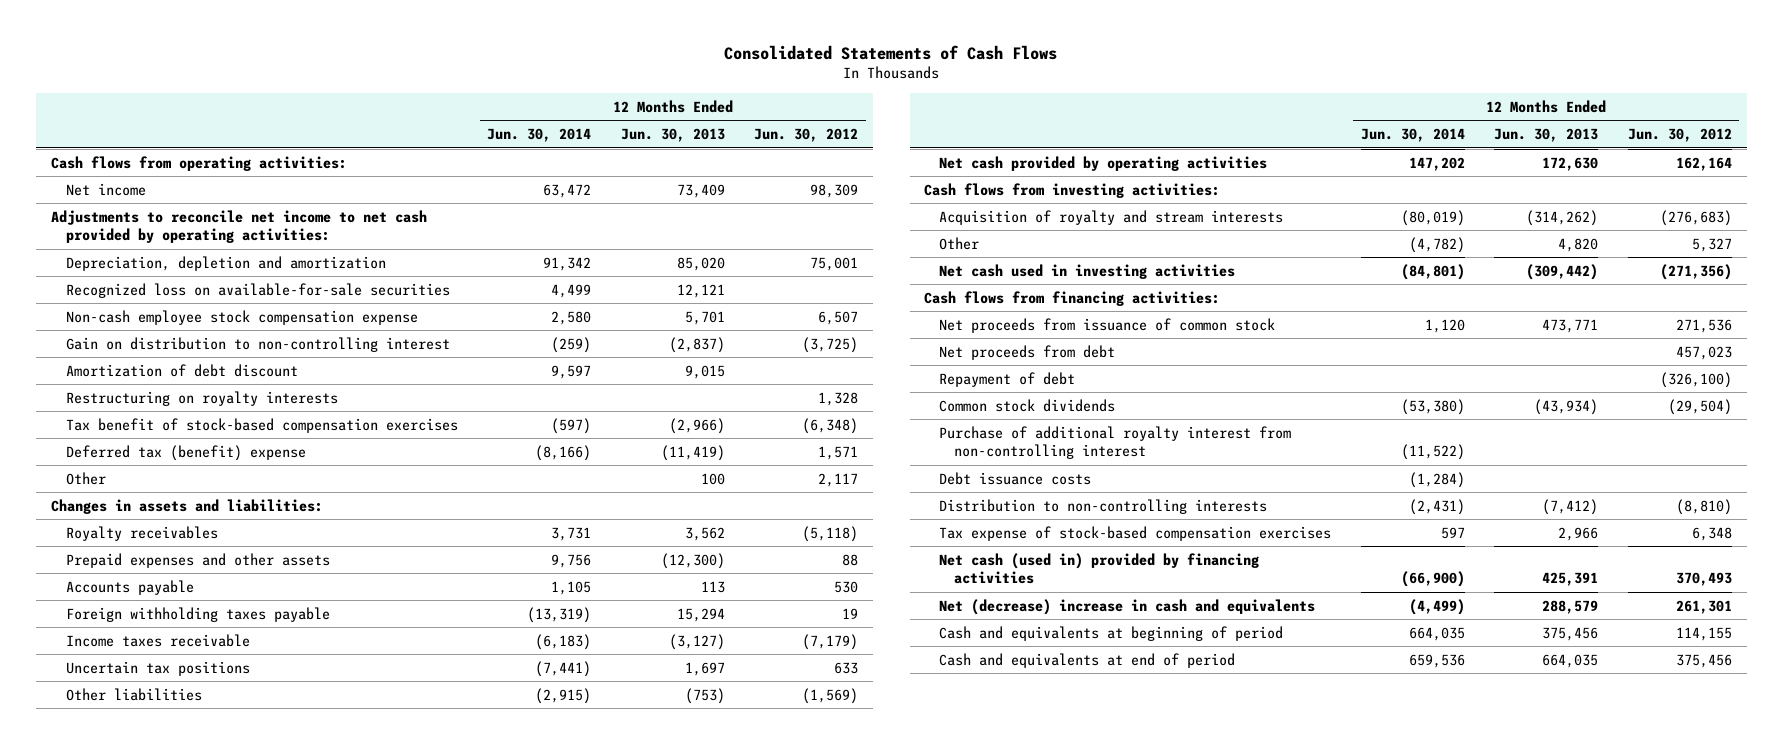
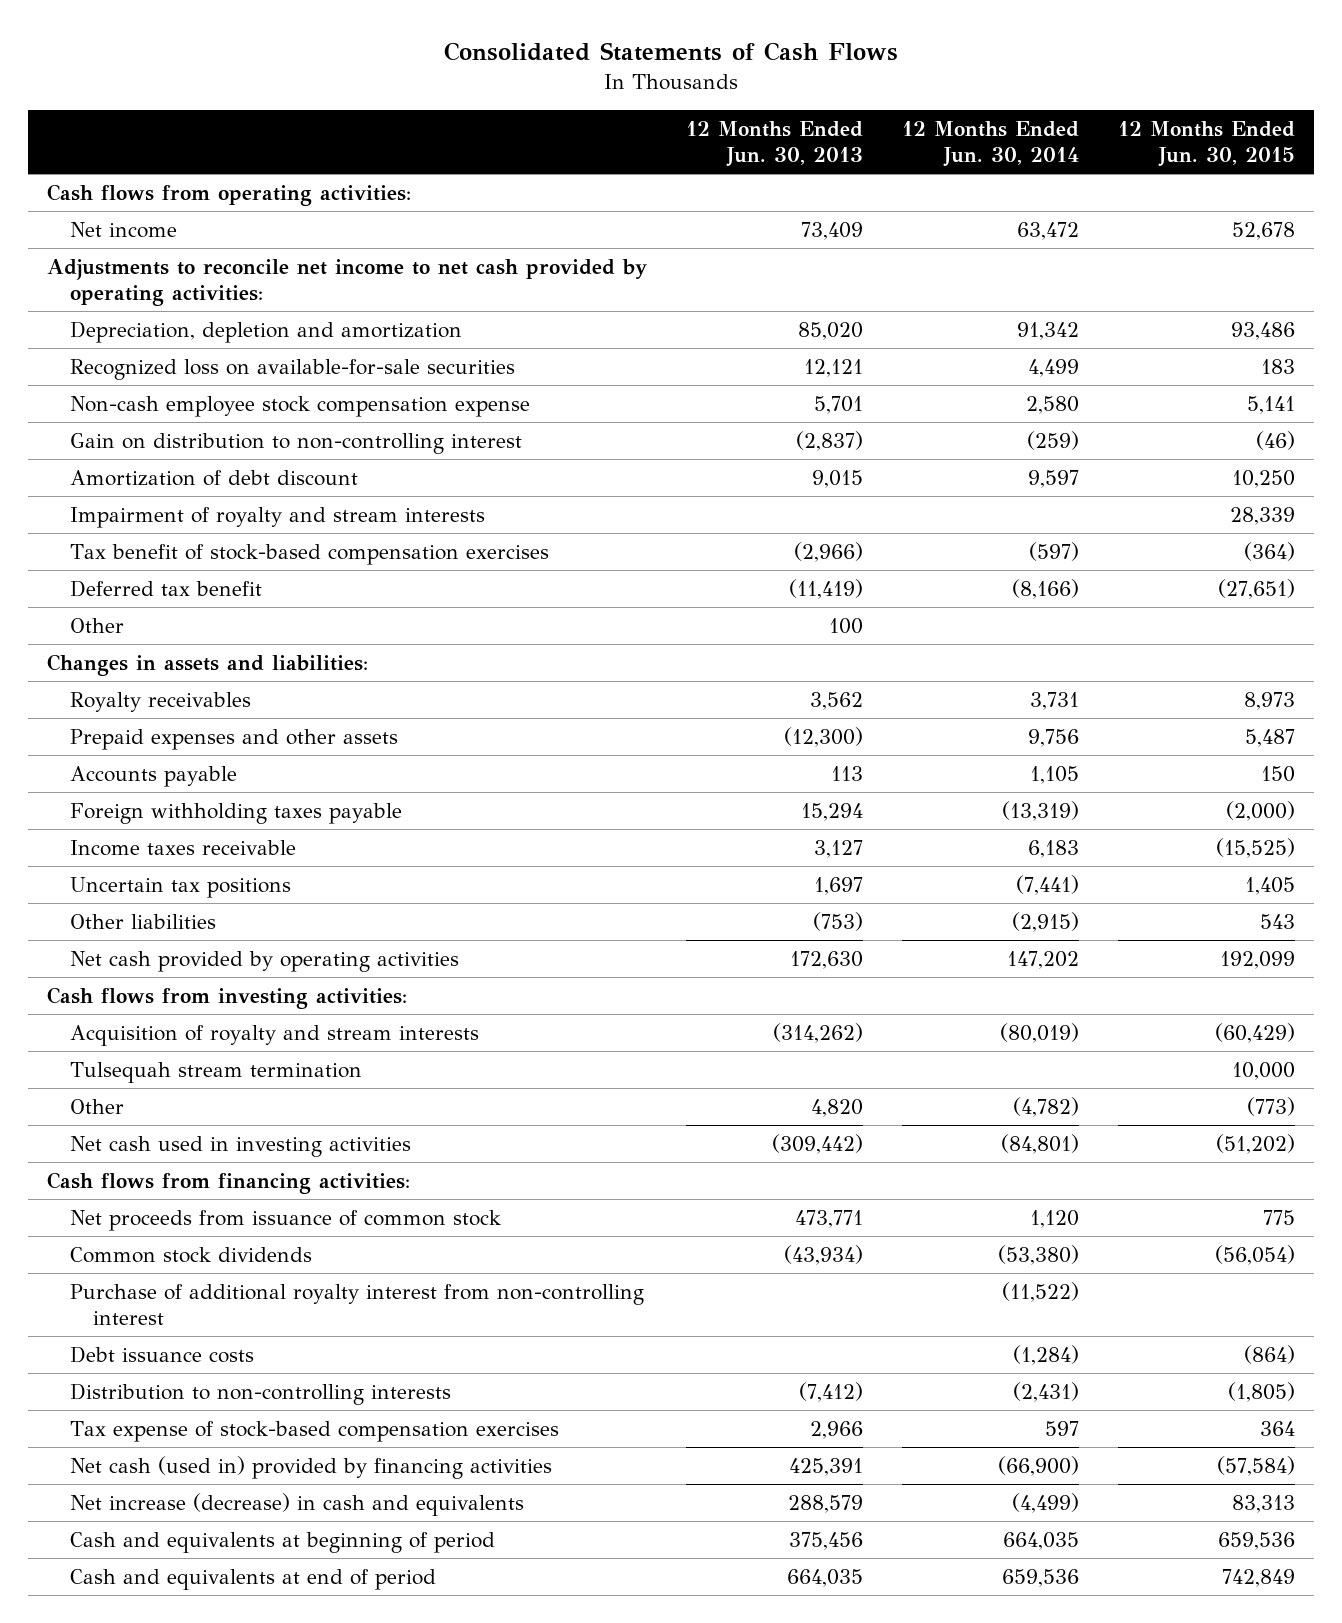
[754,127,859,142] Jun. 30, 2012 -> none
none -> [1117,120,1295,168] 12 Months Ended Jun. 30, 2015
[65,390,338,406] Restructuring on royalty interests -> none
none -> [69,506,485,528] Impairment of royalty and stream interests
[65,444,306,461] Deferred tax (benefit) expense -> [69,579,262,597] Deferred tax benefit
[535,633,592,650] (6,183) -> [1028,839,1080,858] 6,183
[668,633,725,650] (3,127) -> [814,839,864,858] 3,127
none -> [69,1061,362,1083] Tulsequah stream termination
[939,344,1116,360] Net proceeds from debt -> none
[939,371,1076,387] Repayment of debt -> none
[939,598,1316,615] Net (decrease) increase in cash and equivalents -> [69,1492,524,1516] Net increase (decrease) in cash and equivalents

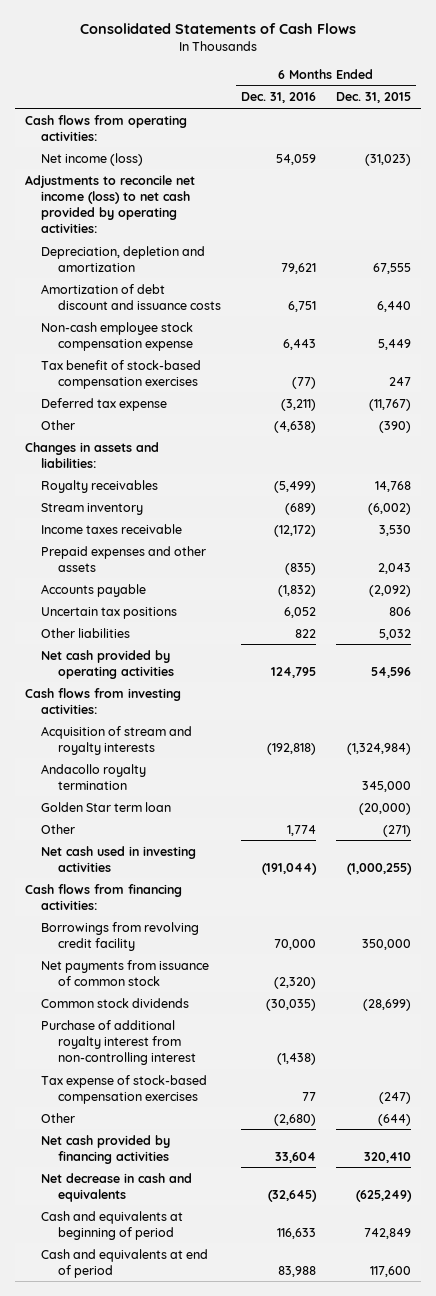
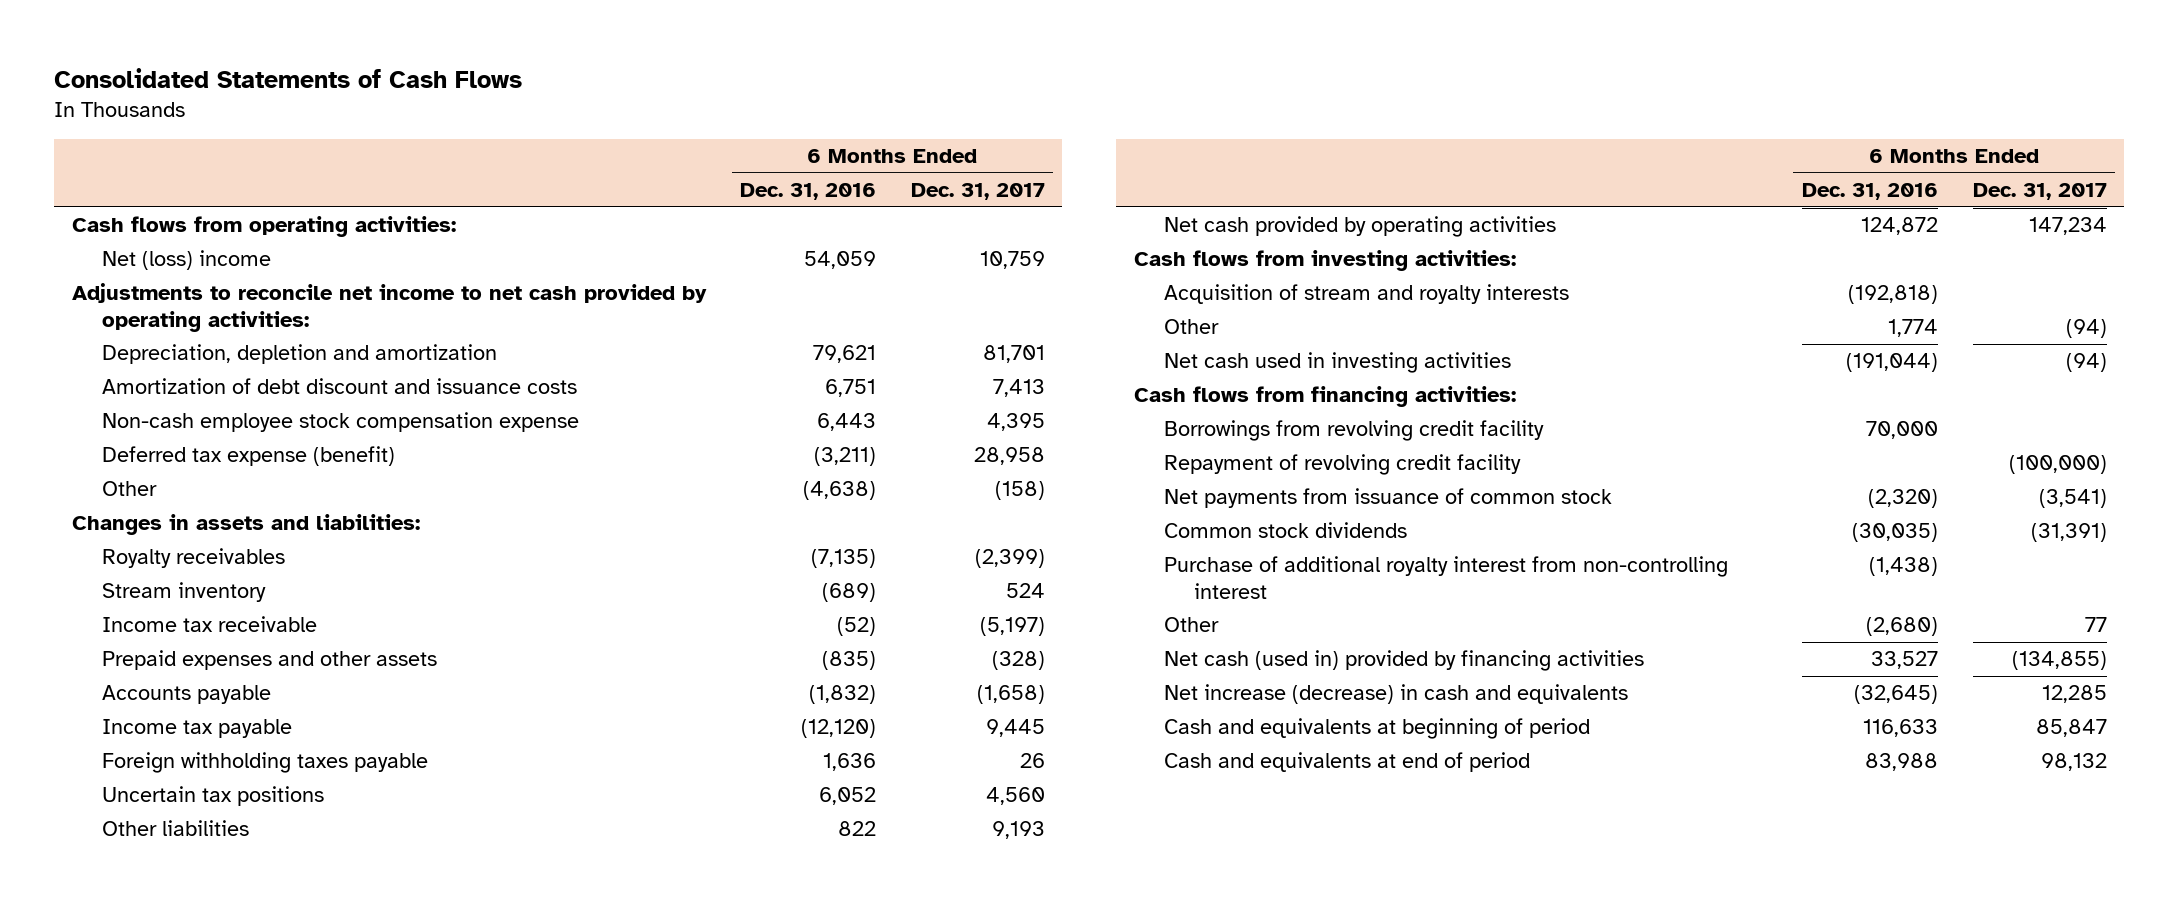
[335,92,411,104] Dec. 31, 2015 -> none
none -> [910,183,1045,201] Dec. 31, 2017
[41,152,144,166] Net income (loss) -> [101,250,271,271] Net (loss) income
[24,174,195,234] Adjustments to reconcile net income (loss) to net cash provided by operating activities: -> [71,283,707,332] Adjustments to reconcile net income to net cash provided by operating activities:
[41,359,202,389] Tax benefit of stock-based compensation exercises -> none
[41,397,168,411] Deferred tax expense -> [101,446,395,467] Deferred tax expense (benefit)
[273,480,316,493] (5,499) -> [811,549,877,569] (7,135)
[41,523,183,534] Income taxes receivable -> [101,616,317,633] Income tax receivable
[273,524,316,537] (12,172) -> [837,617,877,637] (52)
none -> [101,719,292,739] Income tax payable
none -> [101,752,428,774] Foreign withholding taxes payable
[270,666,316,678] 124,795 -> [1861,217,1939,236] 124,872
[41,763,147,790] Andacollo royalty termination -> none
[41,801,172,812] Golden Star term loan -> none
none -> [1163,454,1521,476] Repayment of revolving credit facility
[41,1074,208,1104] Tax expense of stock-based compensation exercises -> none
[41,1134,171,1164] Net cash provided by financing activities -> [1163,650,1644,672] Net cash (used in) provided by financing activities
[274,1151,316,1163] 33,604 -> [1871,651,1939,670] 33,527
[41,1172,193,1202] Net decrease in cash and equivalents -> [1163,684,1628,705] Net increase (decrease) in cash and equivalents

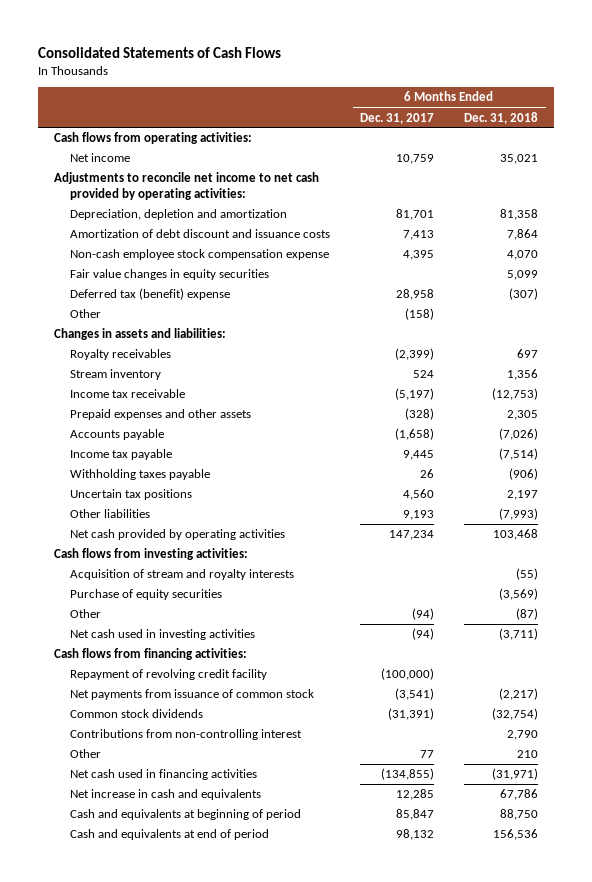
[740,183,877,201] Dec. 31, 2016 -> none
none -> [464,111,539,124] Dec. 31, 2018
[101,250,271,271] Net (loss) income -> [70,153,131,163] Net income
none -> [70,269,270,281] Fair value changes in equity securities
[101,446,395,467] Deferred tax expense (benefit) -> [70,288,231,301] Deferred tax (benefit) expense
[101,752,428,774] Foreign withholding taxes payable -> [70,469,211,481] Withholding taxes payable
none -> [70,589,223,601] Purchase of equity securities
[1163,420,1544,442] Borrowings from revolving credit facility -> none
[1163,556,1728,599] Purchase of additional royalty interest from non-controlling interest -> none
none -> [70,729,303,741] Contributions from non-controlling interest
[1163,650,1644,672] Net cash (used in) provided by financing activities -> [70,769,258,781] Net cash used in financing activities
[1163,684,1628,705] Net increase (decrease) in cash and equivalents -> [70,789,262,801] Net increase in cash and equivalents

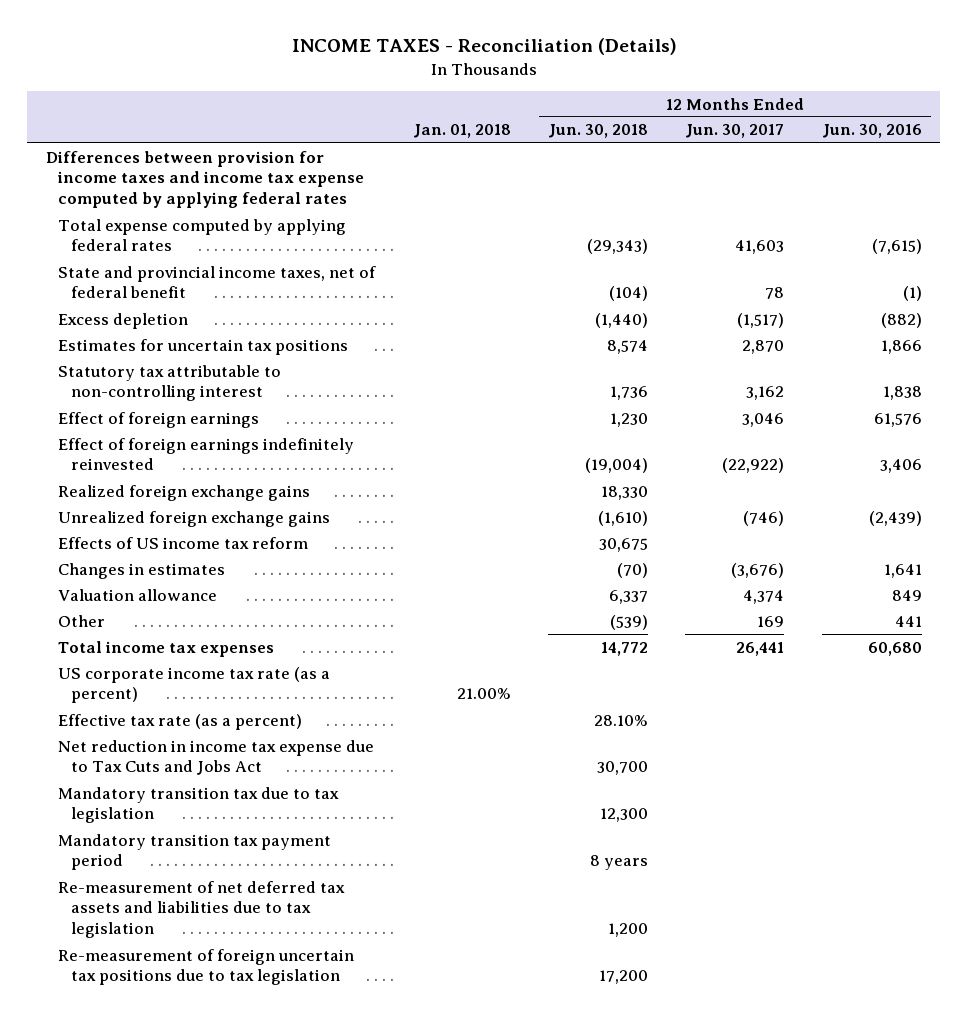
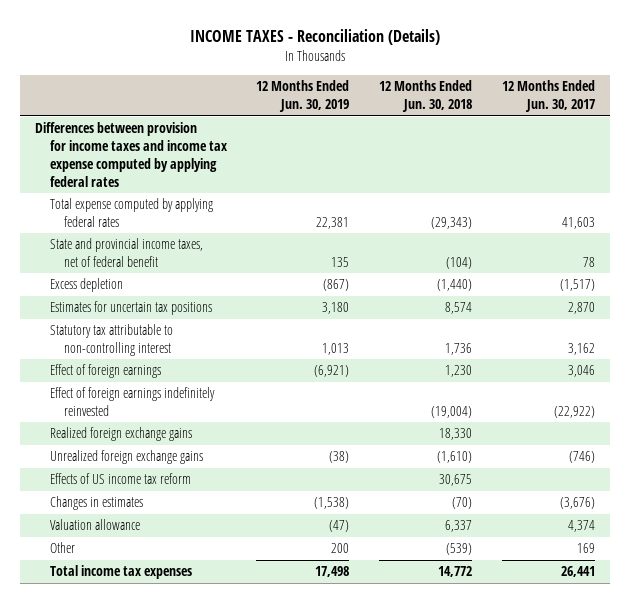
[412,124,511,139] Jan. 01, 2018 -> none
[821,124,922,139] Jun. 30, 2016 -> none
none -> [256,80,350,113] 12 Months Ended Jun. 30, 2019
[58,666,331,704] US corporate income tax rate (as a percent) -> none
[58,713,303,730] Effective tax rate (as a percent) -> none
[58,739,375,776] Net reduction in income tax expense due to Tax Cuts and Jobs Act -> none
[58,786,340,824] Mandatory transition tax due to tax legislation -> none
[58,833,332,871] Mandatory transition tax payment period -> none
[58,880,346,939] Re-measurement of net deferred tax assets and liabilities due to tax legislation -> none
[58,948,355,986] Re-measurement of foreign uncertain tax positions due to tax legislation -> none

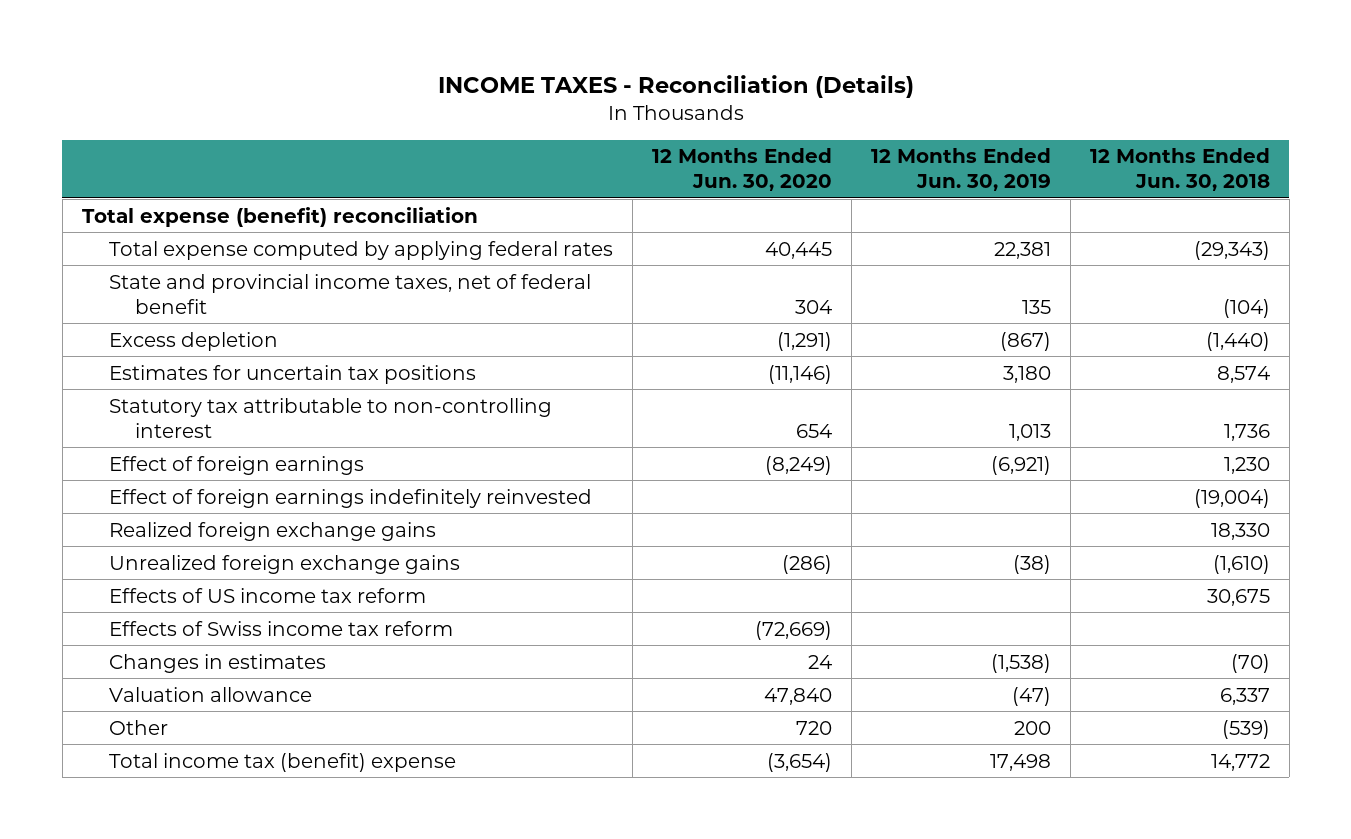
[501,80,595,113] 12 Months Ended Jun. 30, 2017 -> none
none -> [651,148,832,192] 12 Months Ended Jun. 30, 2020
[35,122,227,187] Differences between provision for income taxes and income tax expense computed by applying federal rates -> [81,206,478,227] Total expense (benefit) reconciliation
none -> [108,620,453,636] Effects of Swiss income tax reform
[49,565,192,580] Total income tax expenses -> [108,752,456,772] Total income tax (benefit) expense

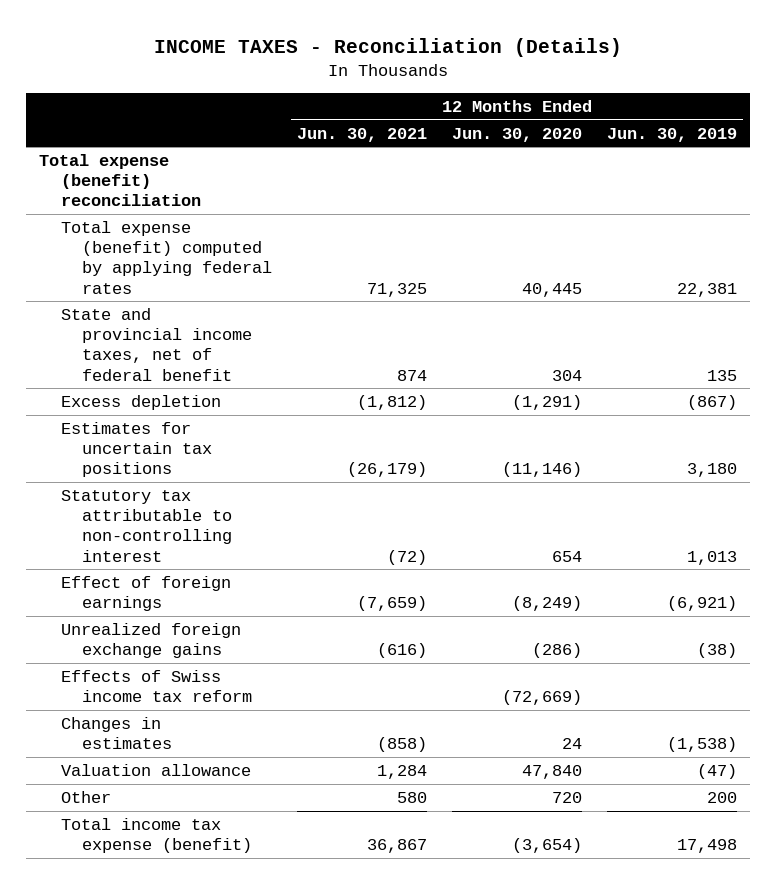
[1089,148,1270,192] 12 Months Ended Jun. 30, 2018 -> none
none -> [297,127,428,142] Jun. 30, 2021
[108,240,613,260] Total expense computed by applying federal rates -> [60,220,273,294] Total expense (benefit) computed by applying federal rates
[108,488,592,508] Effect of foreign earnings indefinitely reinvested -> none
[108,521,436,541] Realized foreign exchange gains -> none
[108,587,426,603] Effects of US income tax reform -> none
[108,752,456,772] Total income tax (benefit) expense -> [60,817,253,854] Total income tax expense (benefit)

